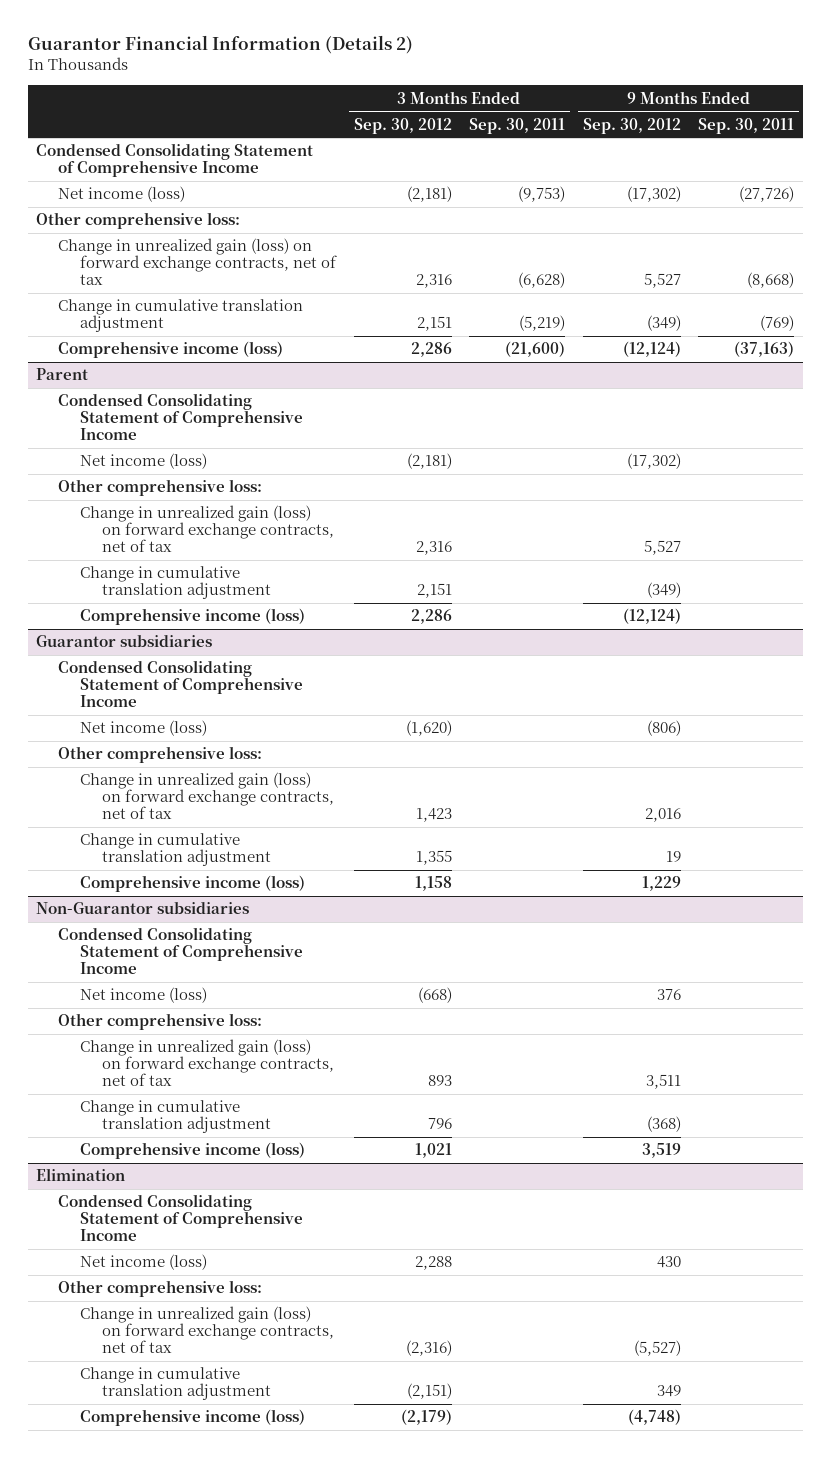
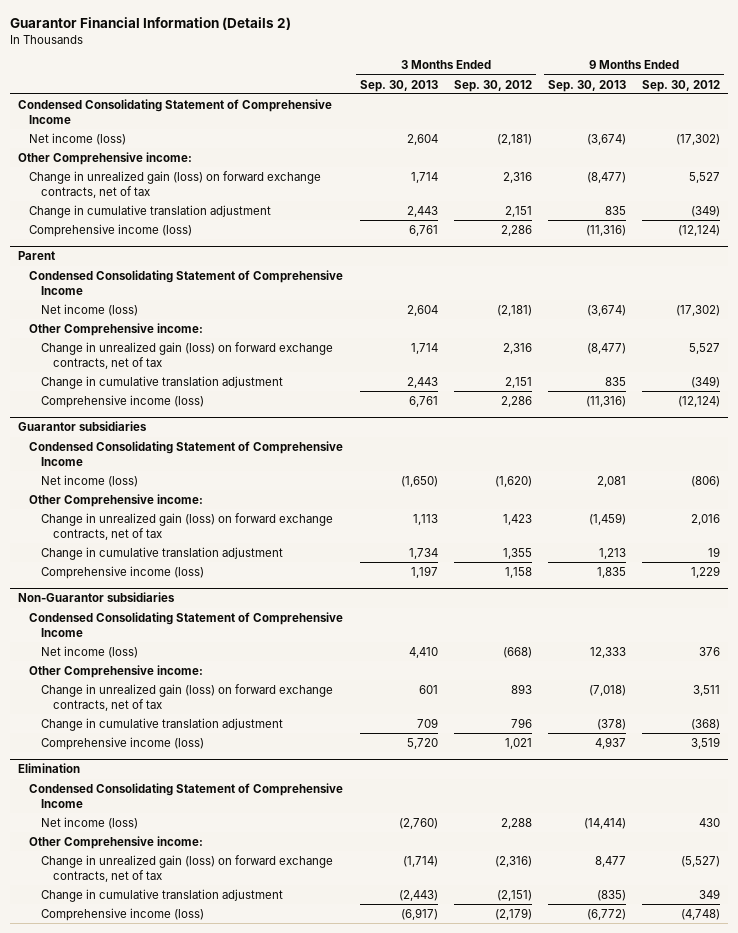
[469,117,566,134] Sep. 30, 2011 -> none
[698,117,795,134] Sep. 30, 2011 -> none
none -> [359,79,438,92] Sep. 30, 2013
none -> [547,79,626,92] Sep. 30, 2013
[36,212,241,230] Other comprehensive loss: -> [17,151,192,165] Other Comprehensive income:
[58,479,263,497] Other comprehensive loss: -> [29,322,204,336] Other Comprehensive income:
[58,746,263,764] Other comprehensive loss: -> [29,493,204,507] Other Comprehensive income:
[58,1013,263,1031] Other comprehensive loss: -> [29,664,204,678] Other Comprehensive income:
[58,1280,263,1298] Other comprehensive loss: -> [29,835,204,849] Other Comprehensive income:

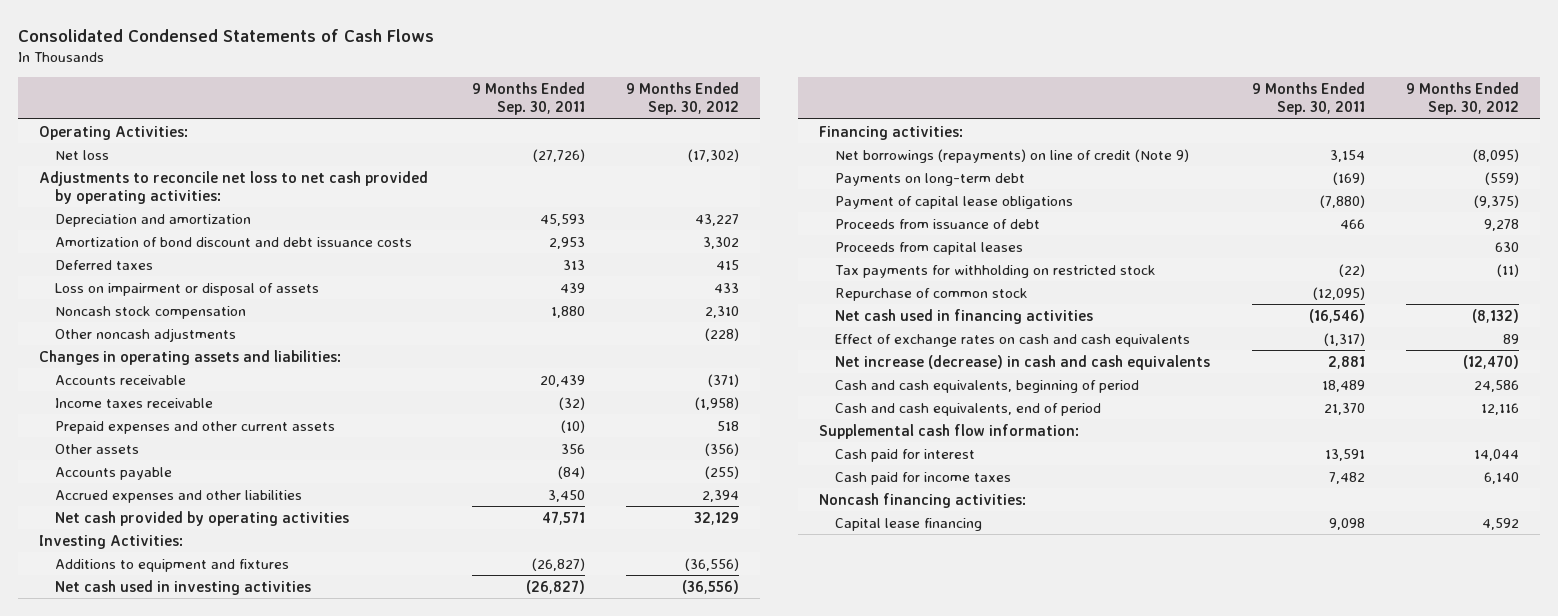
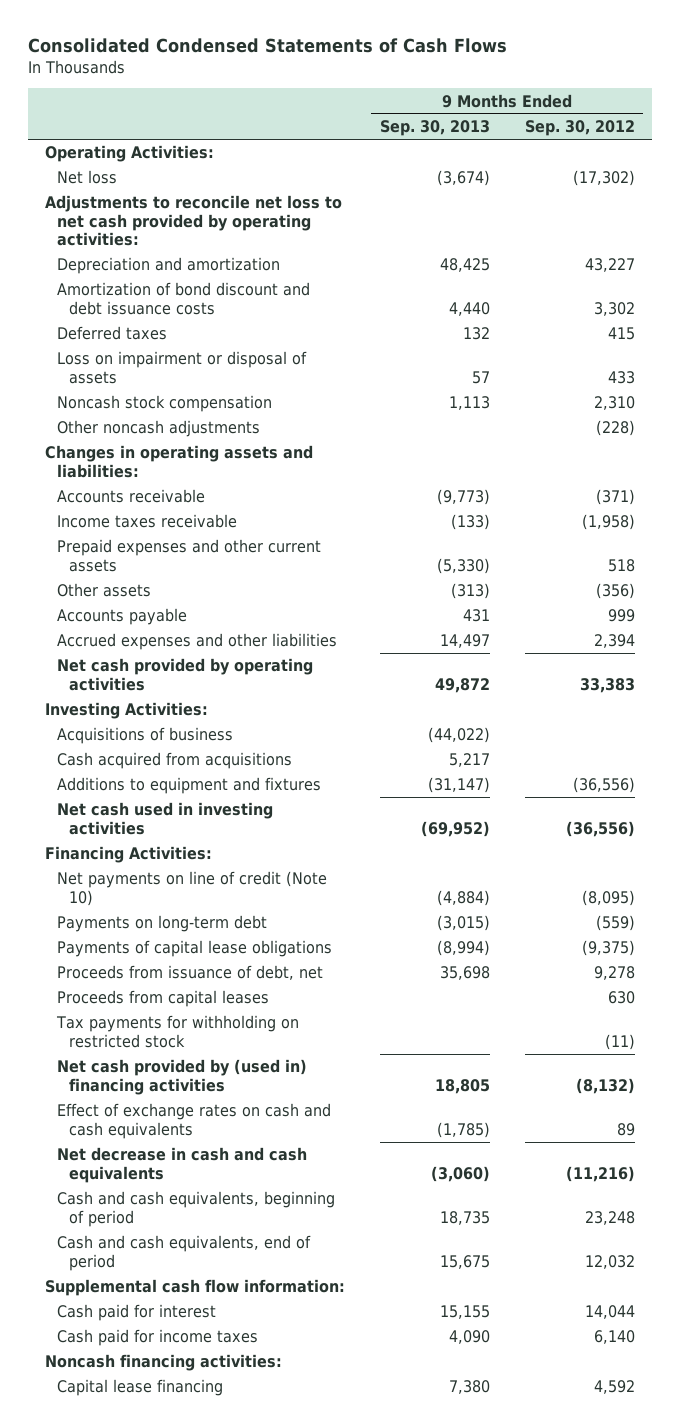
[471,82,585,116] 9 Months Ended Sep. 30, 2011 -> none
none -> [379,120,490,137] Sep. 30, 2013
[705,465,740,479] (255) -> [607,609,635,623] 999
[694,511,740,525] 32,129 -> [579,677,635,693] 33,383
none -> [57,727,234,745] Acquisitions of business
none -> [57,752,293,770] Cash acquired from acquisitions
[818,125,963,140] Financing activities: -> [45,846,213,864] Financing Activities:
[834,148,1189,163] Net borrowings (repayments) on line of credit (Note 9) -> [57,871,328,906] Net payments on line of credit (Note 10)
[834,195,1073,209] Payment of capital lease obligations -> [57,940,333,958] Payments of capital lease obligations
[834,218,1040,229] Proceeds from issuance of debt -> [57,965,324,981] Proceeds from issuance of debt, net
[834,287,1028,301] Repurchase of common stock -> none
[834,308,1093,324] Net cash used in financing activities -> [57,1059,308,1095] Net cash provided by (used in) financing activities
[834,354,1210,370] Net increase (decrease) in cash and cash equivalents -> [57,1147,308,1183] Net decrease in cash and cash equivalents
[1463,354,1520,369] (12,470) -> [565,1165,635,1182] (11,216)
[1474,379,1520,392] 24,586 -> [584,1210,635,1225] 23,248
[1481,402,1520,415] 12,116 -> [584,1254,635,1269] 12,032

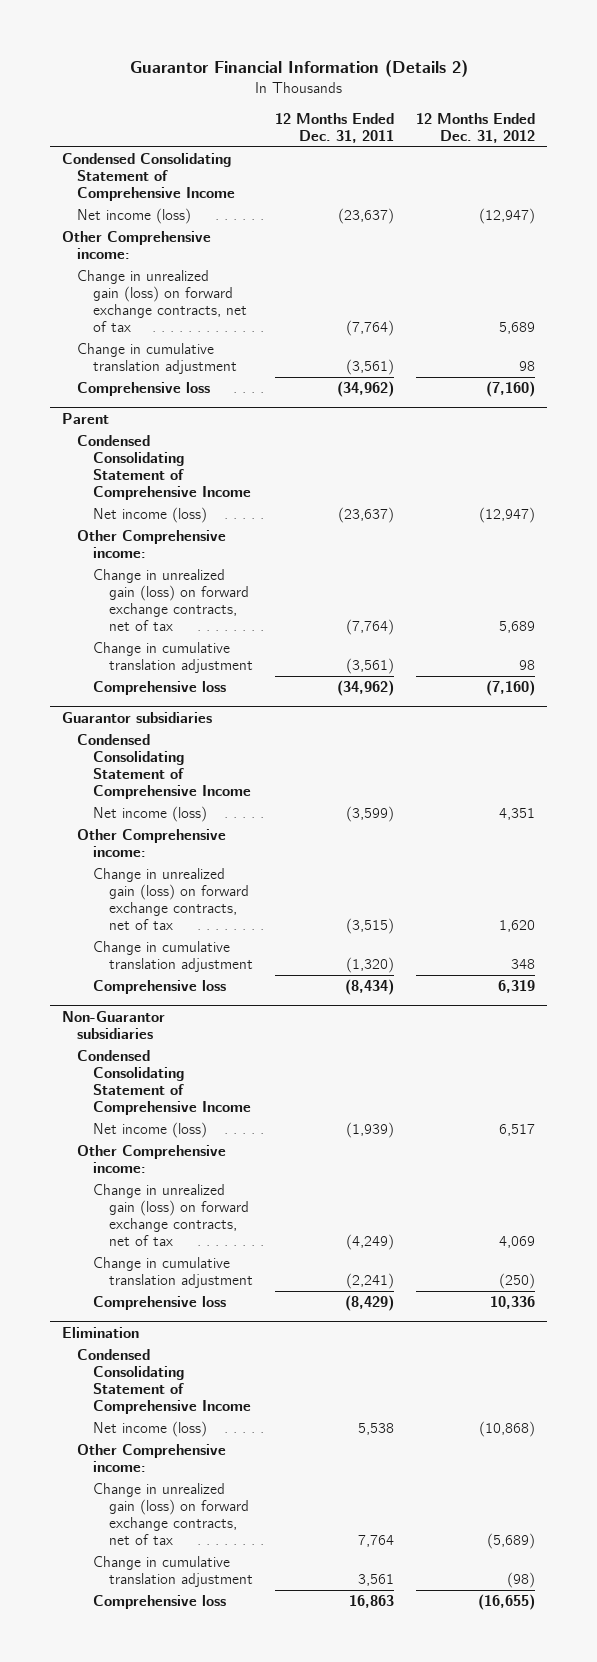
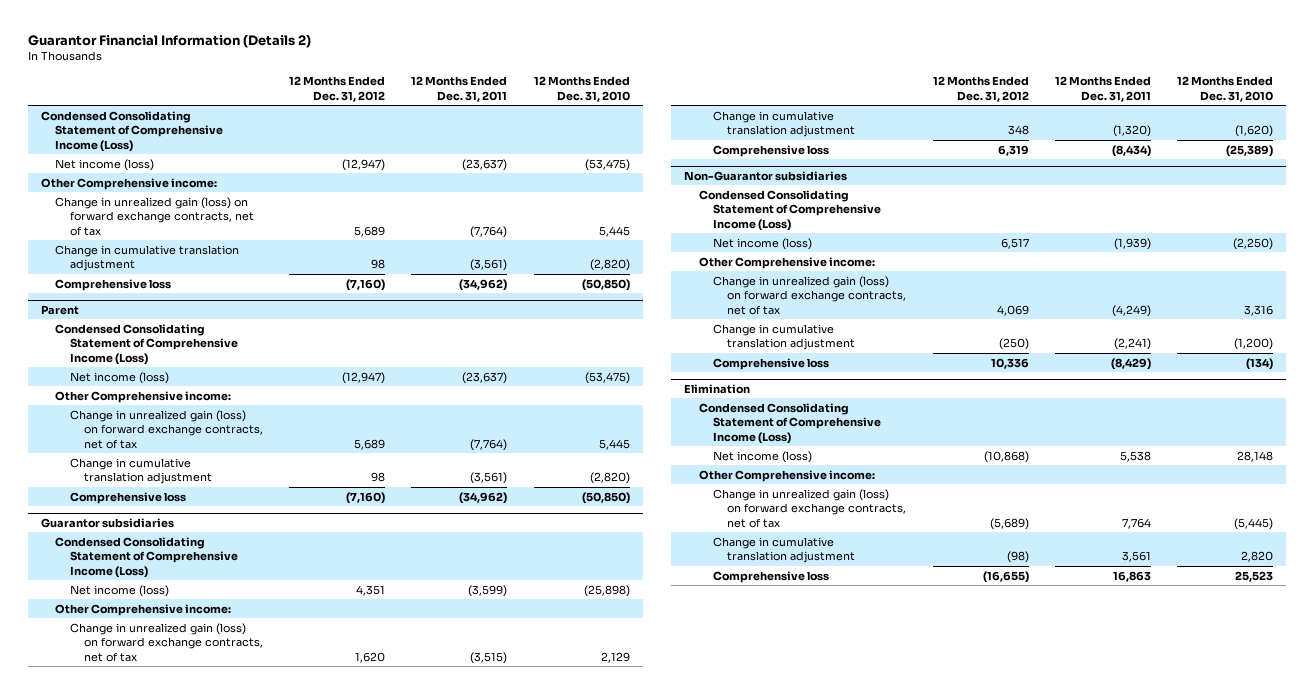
none -> [533,76,630,102] 12 Months Ended Dec. 31, 2010
[61,153,236,202] Condensed Consolidating Statement of Comprehensive Income -> [40,110,224,152] Condensed Consolidating Statement of Comprehensive Income (Loss)
[77,435,252,501] Condensed Consolidating Statement of Comprehensive Income -> [55,323,238,365] Condensed Consolidating Statement of Comprehensive Income (Loss)
[77,734,252,800] Condensed Consolidating Statement of Comprehensive Income -> [55,536,238,578] Condensed Consolidating Statement of Comprehensive Income (Loss)
[77,1050,252,1116] Condensed Consolidating Statement of Comprehensive Income -> [698,189,881,231] Condensed Consolidating Statement of Comprehensive Income (Loss)
[77,1349,252,1415] Condensed Consolidating Statement of Comprehensive Income -> [698,402,881,444] Condensed Consolidating Statement of Comprehensive Income (Loss)

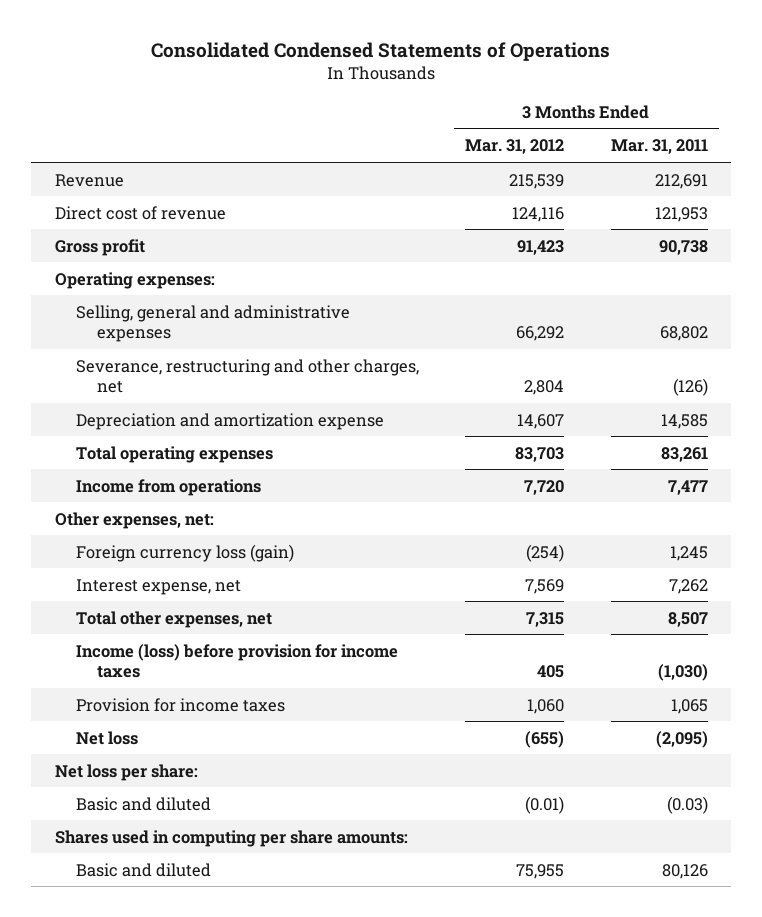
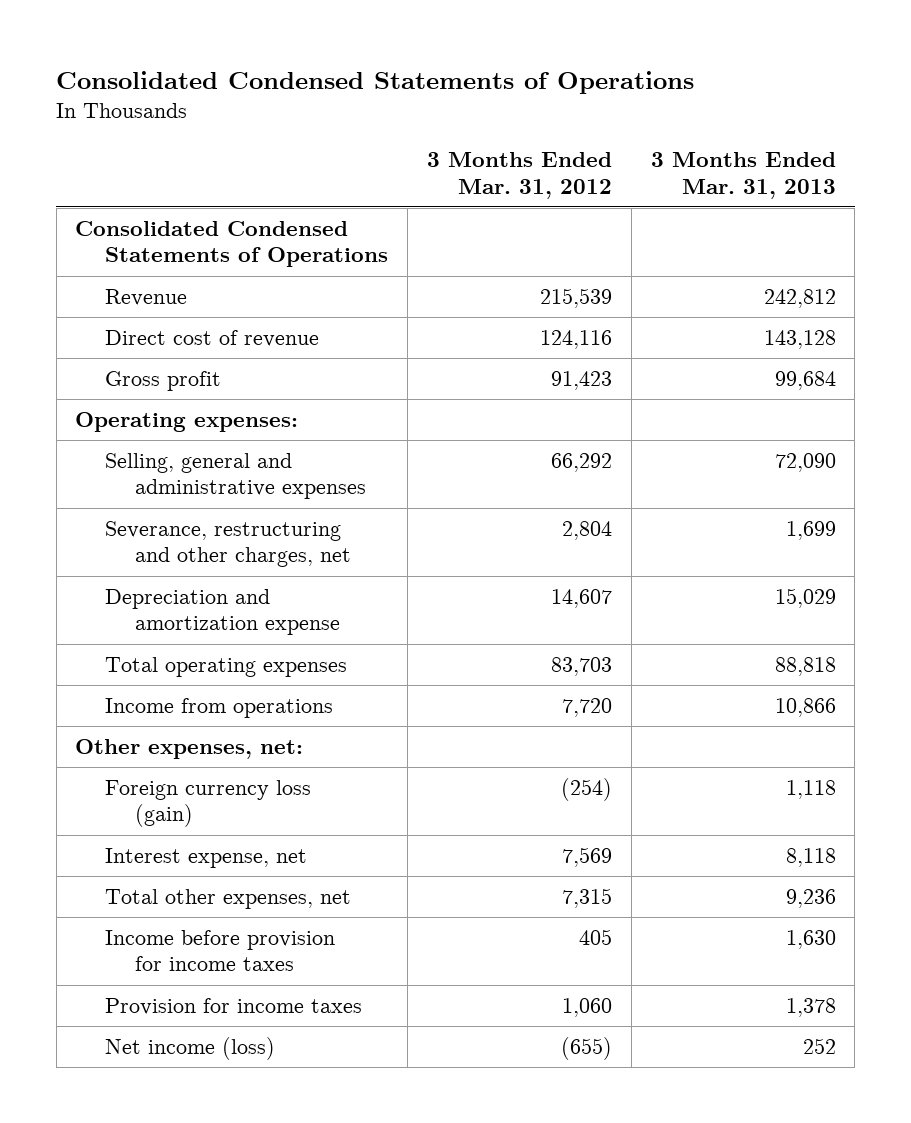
[610,139,708,155] Mar. 31, 2011 -> none
none -> [650,152,836,199] 3 Months Ended Mar. 31, 2013
none -> [75,220,389,268] Consolidated Condensed Statements of Operations
[75,643,398,679] Income (loss) before provision for income taxes -> [105,929,336,972] Income before provision for income taxes
[54,763,198,781] Net loss per share: -> none
[75,796,211,811] Basic and diluted -> none
[54,829,408,847] Shares used in computing per share amounts: -> none
[75,862,211,877] Basic and diluted -> none
[75,730,138,745] Net loss -> [105,1036,276,1060] Net income (loss)

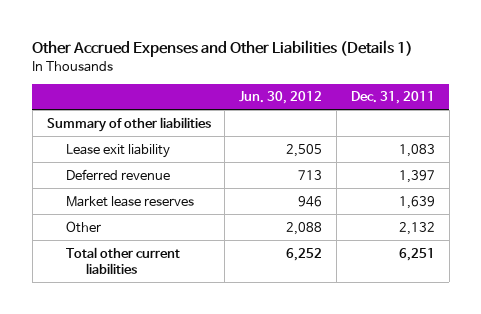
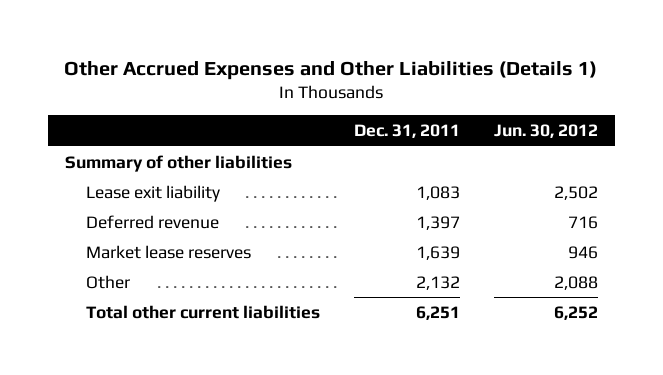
[286,143,323,157] 2,505 -> [554,185,599,200] 2,502
[298,169,323,180] 713 -> [568,215,599,229] 716

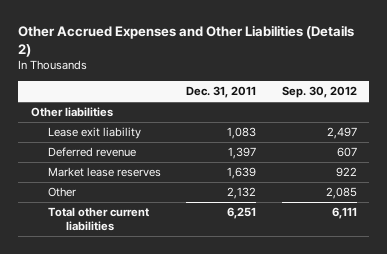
[64,60,598,80] Other Accrued Expenses and Other Liabilities (Details 1) -> [18,24,355,57] Other Accrued Expenses and Other Liabilities (Details 2)
[494,124,599,139] Jun. 30, 2012 -> none
none -> [281,86,357,99] Sep. 30, 2012
[64,154,292,172] Summary of other liabilities -> [30,107,113,118] Other liabilities

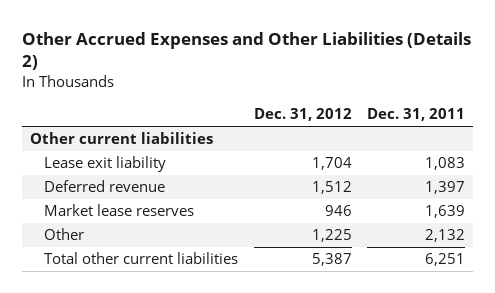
[281,86,357,99] Sep. 30, 2012 -> none
none -> [253,108,352,122] Dec. 31, 2012
[30,107,113,118] Other liabilities -> [29,132,213,145] Other current liabilities

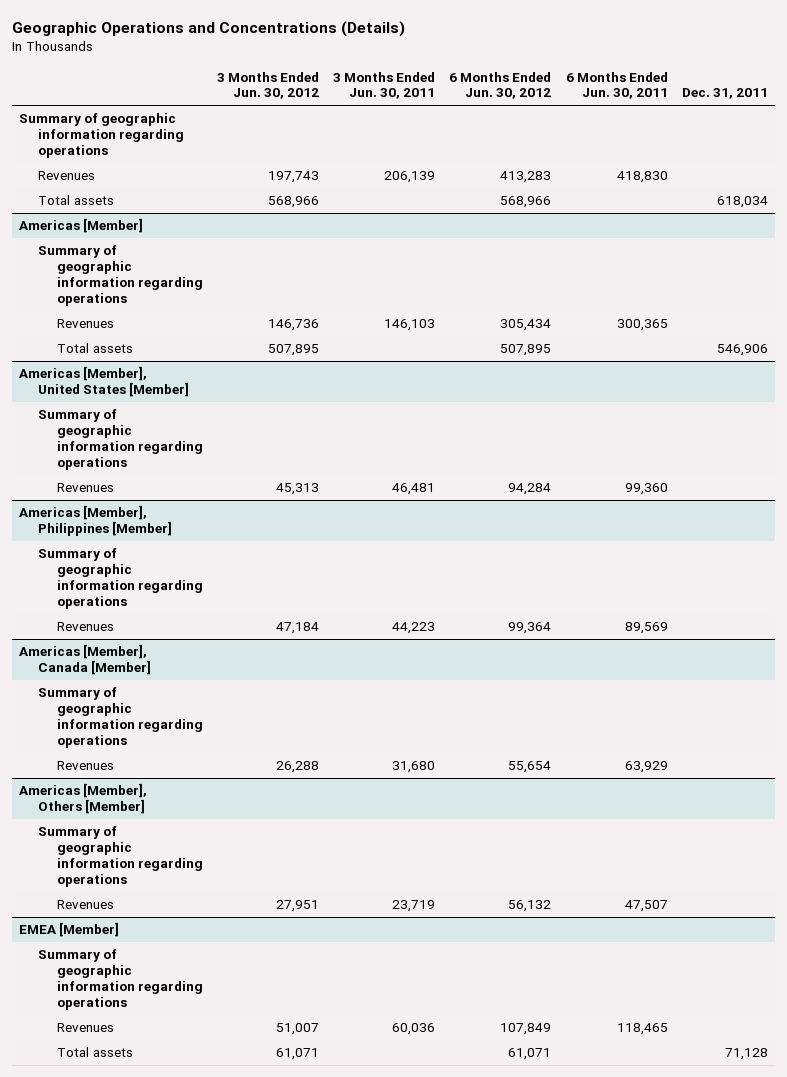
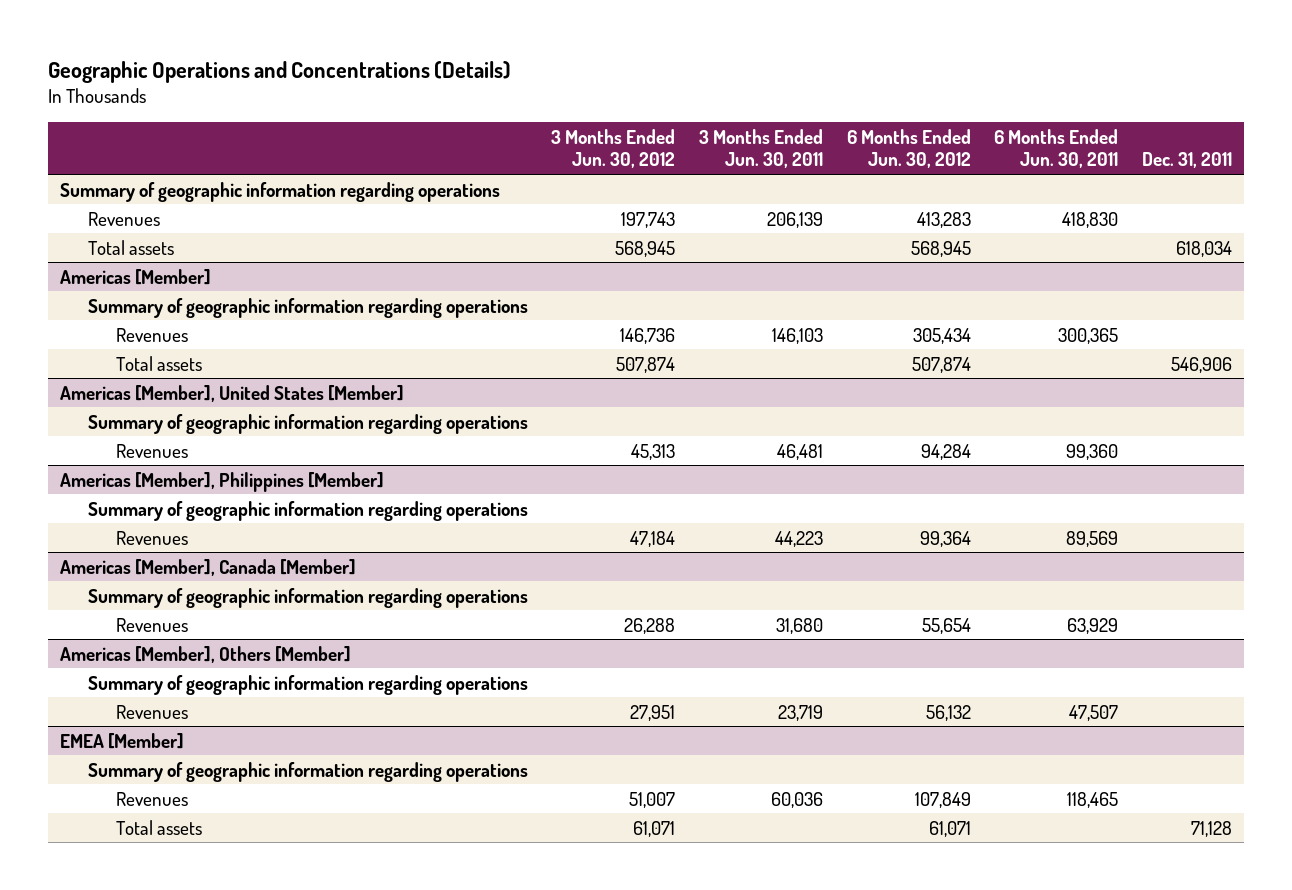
[268,196,320,209] 568,966 -> [615,240,676,257] 568,945
[500,196,552,209] 568,966 -> [910,240,971,257] 568,945
[268,344,320,357] 507,895 -> [616,356,676,373] 507,874
[500,344,552,357] 507,895 -> [911,356,971,373] 507,874

